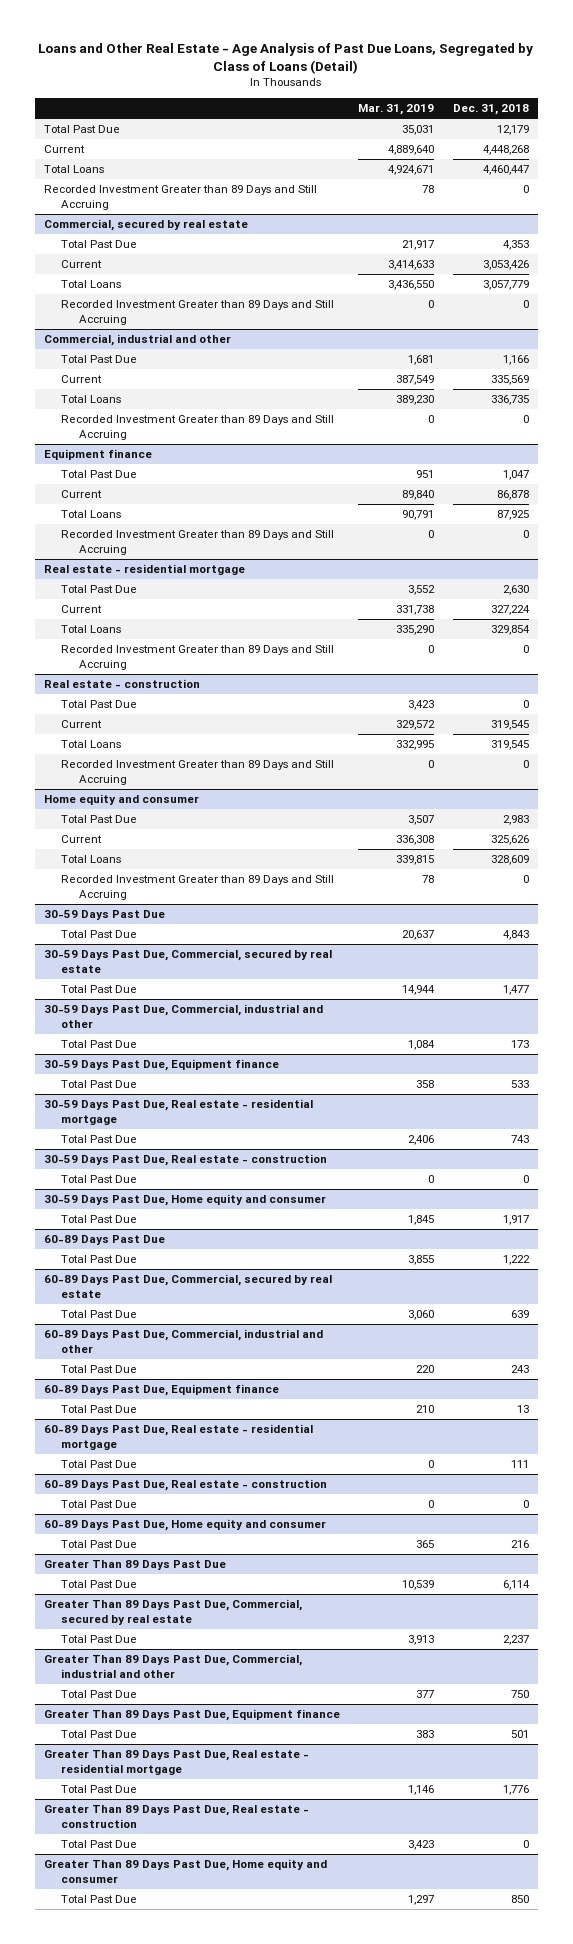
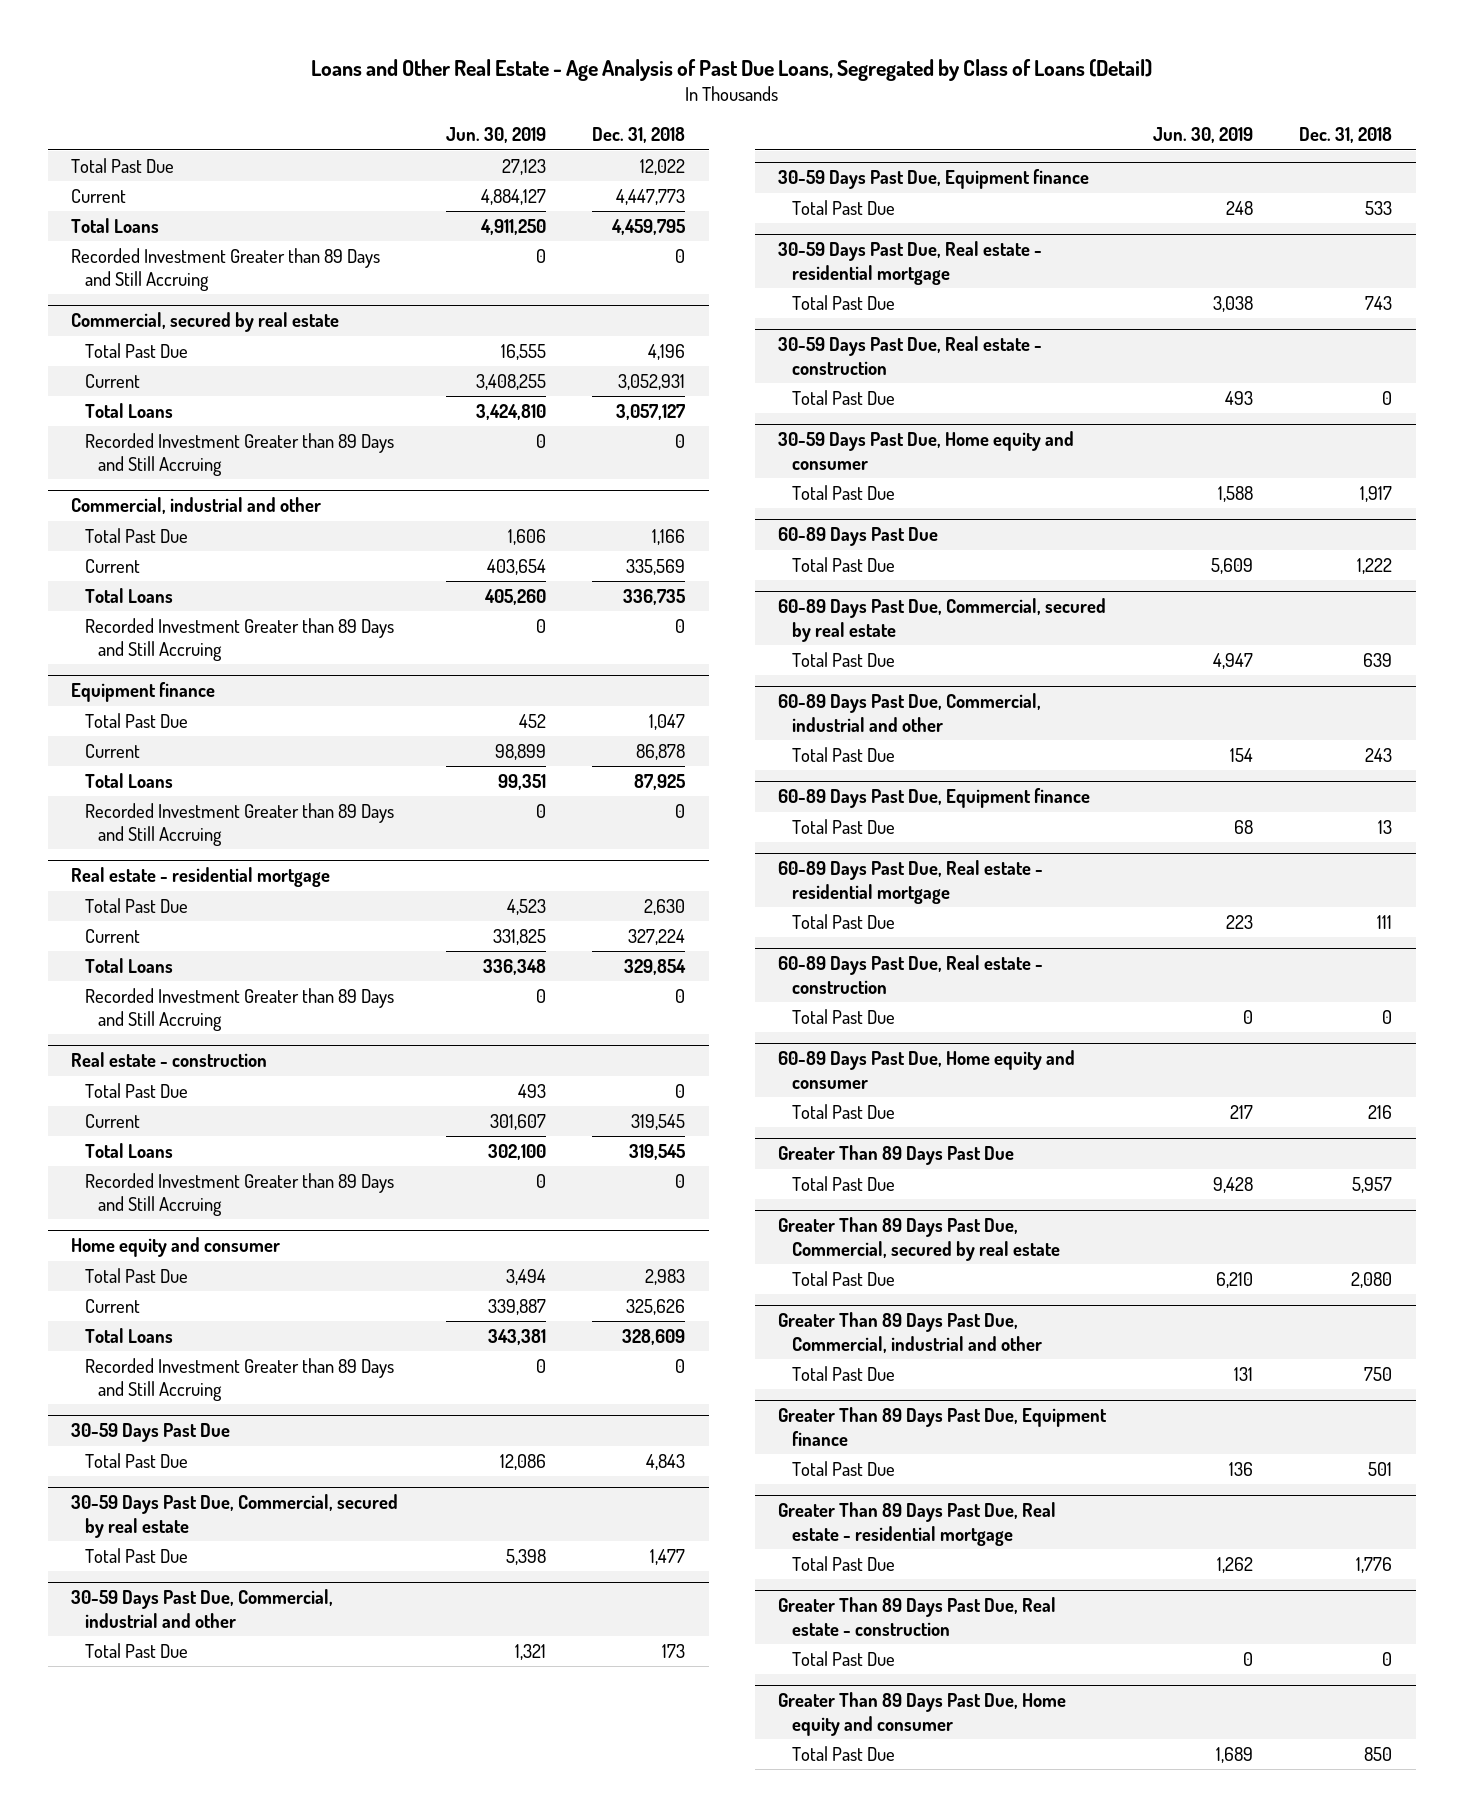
[358,104,435,116] Mar. 31, 2019 -> none
none -> [445,127,546,144] Jun. 30, 2019
[497,125,530,136] 12,179 -> [640,158,686,175] 12,022
[483,145,530,156] 4,448,268 -> [616,188,686,205] 4,447,773
[483,165,530,176] 4,460,447 -> [611,218,686,235] 4,459,795
[503,240,530,251] 4,353 -> [648,343,686,360] 4,196
[483,260,530,271] 3,053,426 -> [618,373,686,390] 3,052,931
[483,280,530,291] 3,057,779 -> [616,403,686,420] 3,057,127
[503,1580,531,1591] 6,114 -> [1352,1176,1393,1193] 5,957
[503,1635,530,1646] 2,237 -> [1351,1271,1393,1288] 2,080

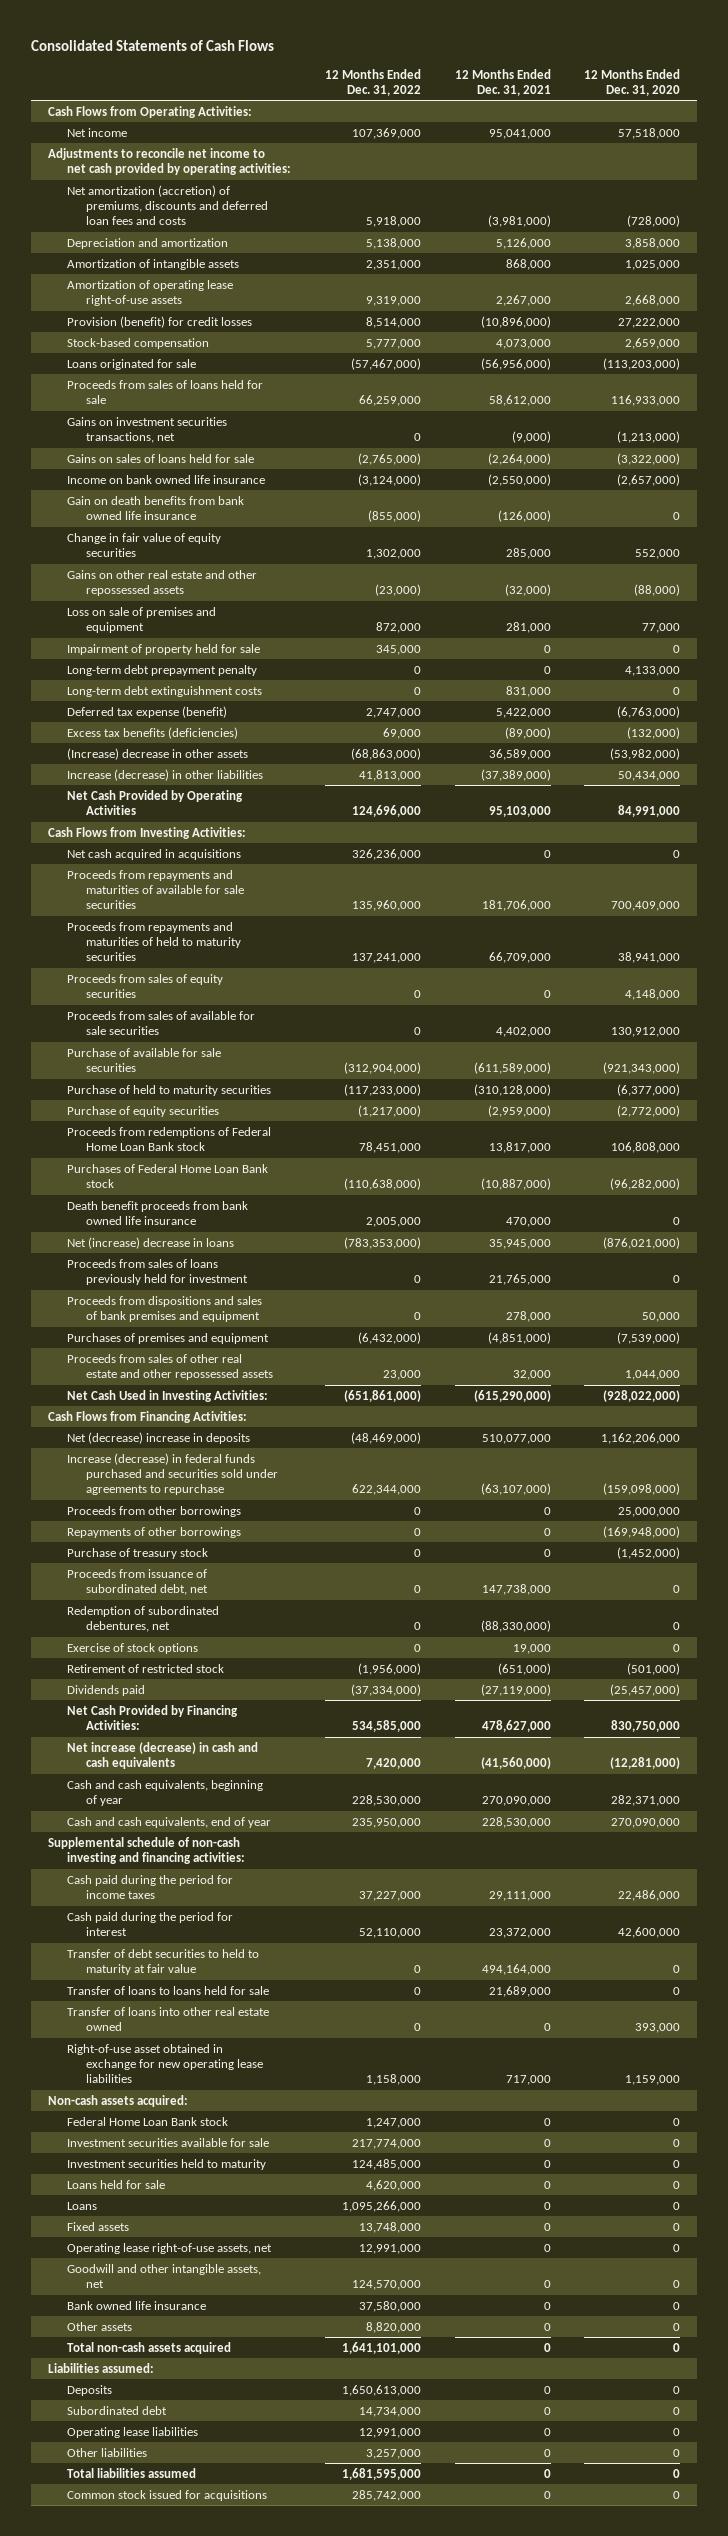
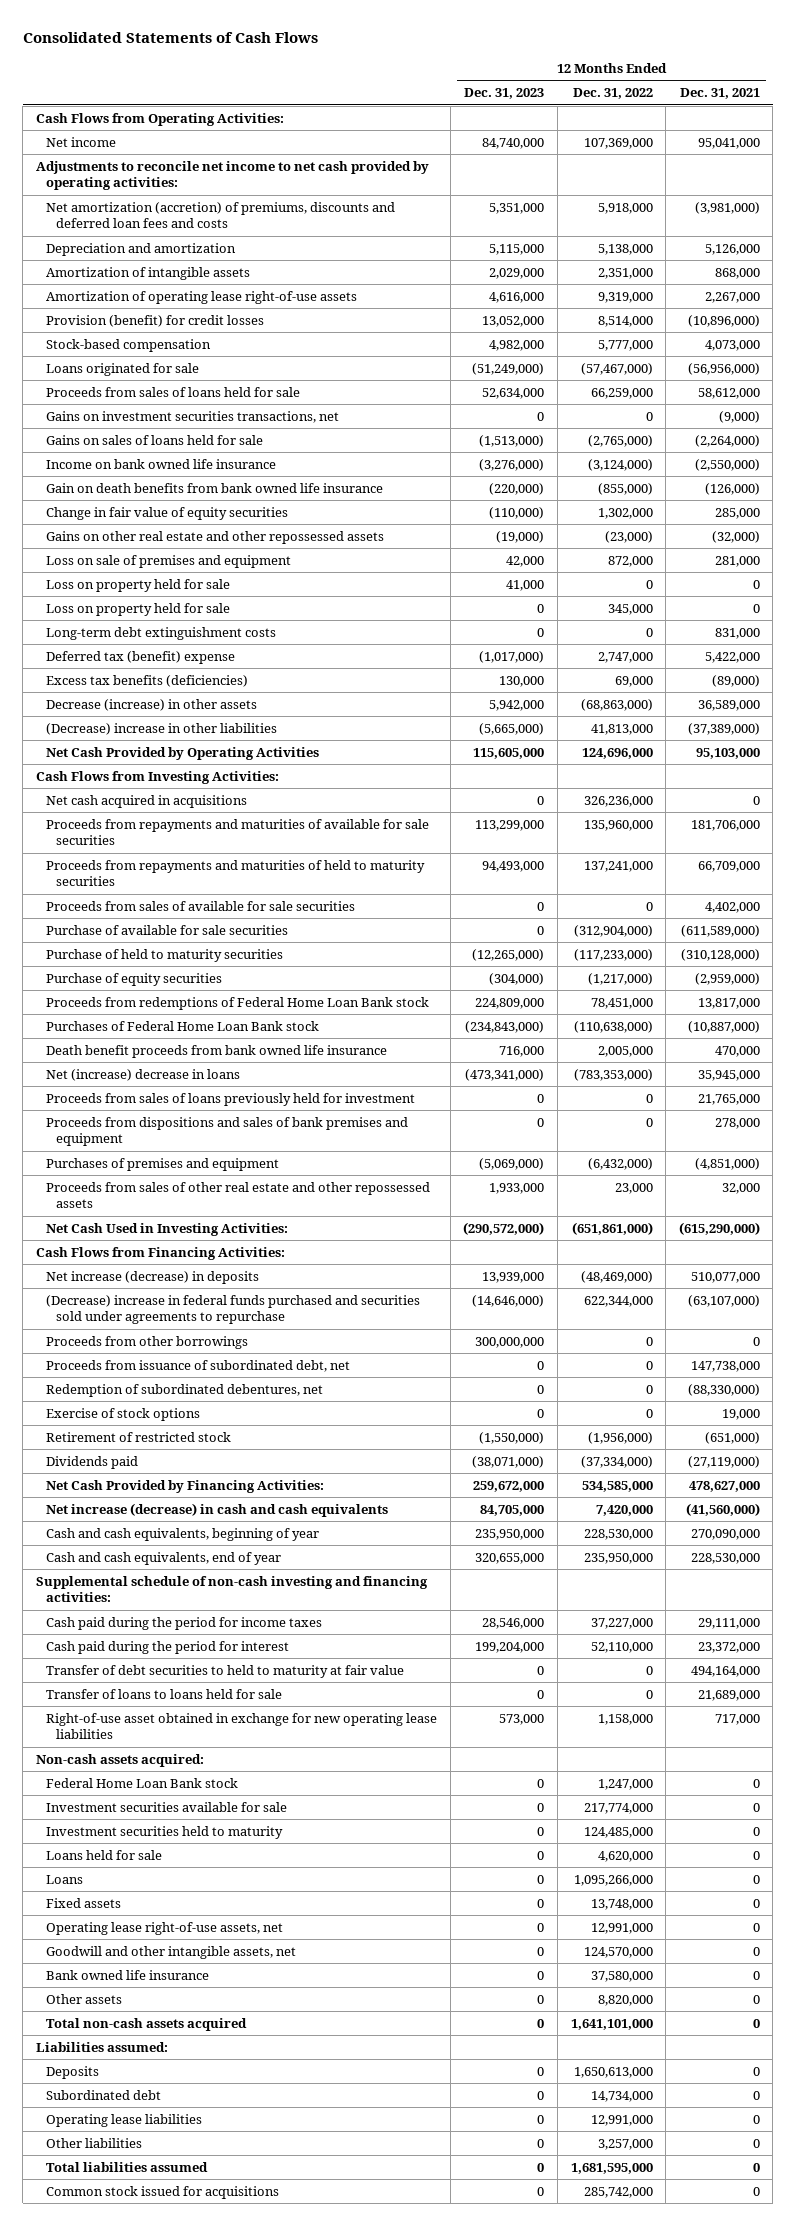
[584,68,681,96] 12 Months Ended Dec. 31, 2020 -> none
none -> [464,88,545,100] Dec. 31, 2023
[67,664,258,676] Long-term debt prepayment penalty -> none
none -> [46,578,231,592] Loss on property held for sale
[67,643,261,655] Impairment of property held for sale -> [46,602,231,616] Loss on property held for sale
[67,705,228,718] Deferred tax expense (benefit) -> [46,650,236,664] Deferred tax (benefit) expense
[67,747,249,760] (Increase) decrease in other assets -> [46,698,258,711] Decrease (increase) in other assets
[67,768,264,781] Increase (decrease) in other liabilities -> [46,722,278,735] (Decrease) increase in other liabilities
[67,973,224,999] Proceeds from sales of equity securities -> none
[67,1431,251,1444] Net (decrease) increase in deposits -> [46,1270,260,1284] Net increase (decrease) in deposits
[67,1452,279,1496] Increase (decrease) in federal funds purchased and securities sold under agreements to repurchase -> [46,1294,421,1325] (Decrease) increase in federal funds purchased and securities sold under agreements to repurchase
[67,1526,242,1538] Repayments of other borrowings -> none
[67,1547,209,1559] Purchase of treasury stock -> none
[67,2006,270,2032] Transfer of loans into other real estate owned -> none

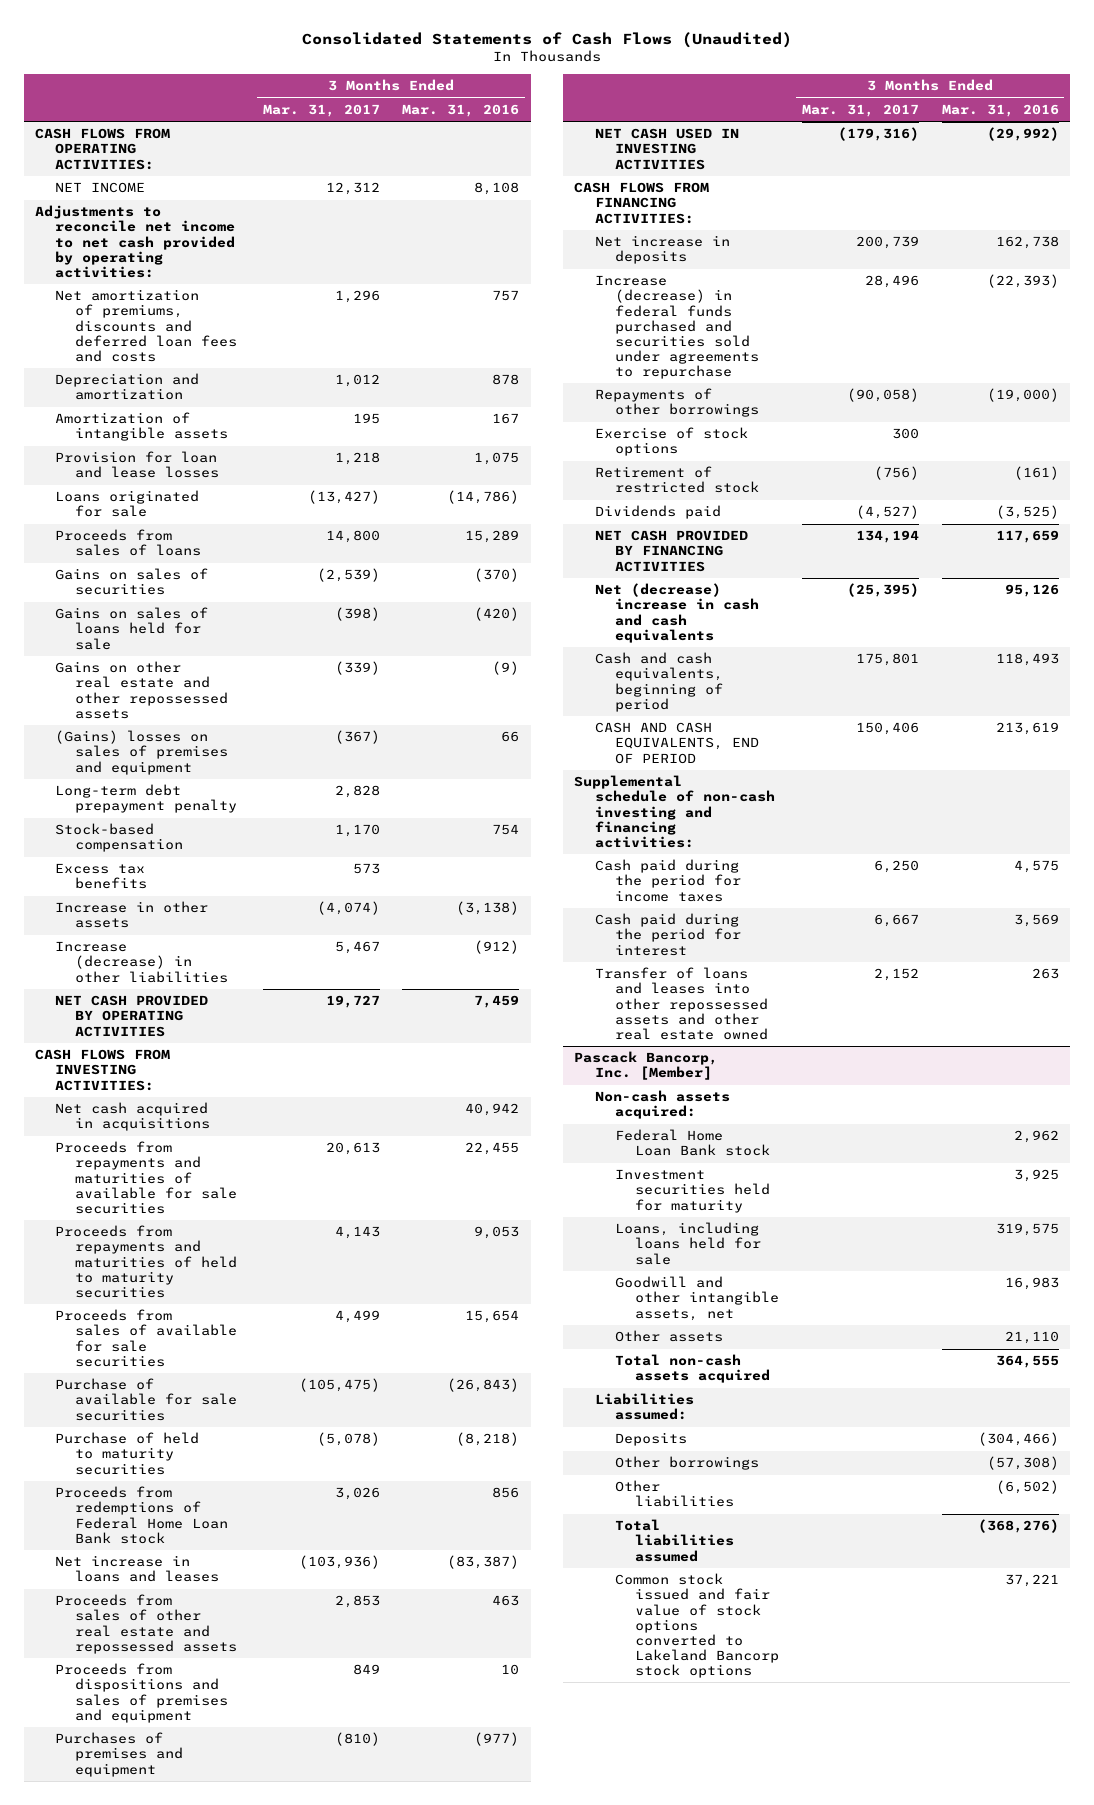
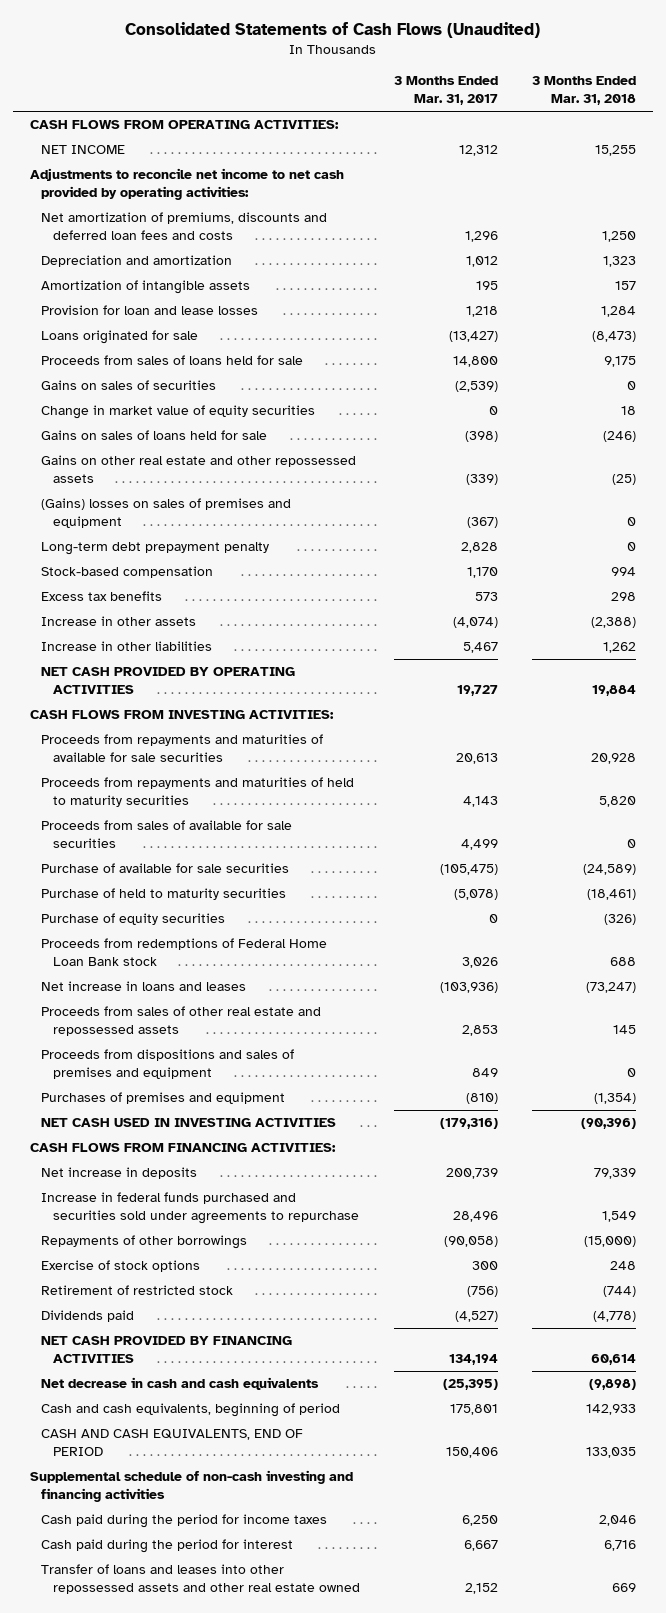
[402,103,520,117] Mar. 31, 2016 -> none
none -> [532,76,637,106] 3 Months Ended Mar. 31, 2018
[55,529,202,557] Proceeds from sales of loans -> [41,355,304,366] Proceeds from sales of loans held for sale
none -> [41,405,316,420] Change in market value of equity securities
[55,941,229,983] Increase (decrease) in other liabilities -> [41,641,213,652] Increase in other liabilities
[55,1102,211,1132] Net cash acquired in acquisitions -> none
none -> [41,913,226,926] Purchase of equity securities
[594,275,759,379] Increase (decrease) in federal funds purchased and securities sold under agreements to repurchase -> [41,1192,359,1225] Increase in federal funds purchased and securities sold under agreements to repurchase
[594,583,759,643] Net (decrease) increase in cash and cash equivalents -> [41,1377,320,1391] Net decrease in cash and cash equivalents
[574,775,775,848] Supplemental schedule of non-cash investing and financing activities: -> [29,1470,353,1503] Supplemental schedule of non-cash investing and financing activities
[574,1051,719,1081] Pascack Bancorp, Inc. [Member] -> none
[594,1090,730,1120] Non-cash assets acquired: -> none
[614,1129,770,1157] Federal Home Loan Bank stock -> none
[614,1169,770,1213] Investment securities held for maturity -> none
[614,1222,761,1265] Loans, including loans held for sale -> none
[614,1276,779,1321] Goodwill and other intangible assets, net -> none
[614,1330,723,1343] Other assets -> none
[614,1354,770,1384] Total non-cash assets acquired -> none
[594,1393,694,1421] Liabilities assumed: -> none
[614,1432,687,1447] Deposits -> none
[614,1456,759,1471] Other borrowings -> none
[614,1480,734,1508] Other liabilities -> none
[614,1519,734,1562] Total liabilities assumed -> none
[614,1573,779,1678] Common stock issued and fair value of stock options converted to Lakeland Bancorp stock options -> none

